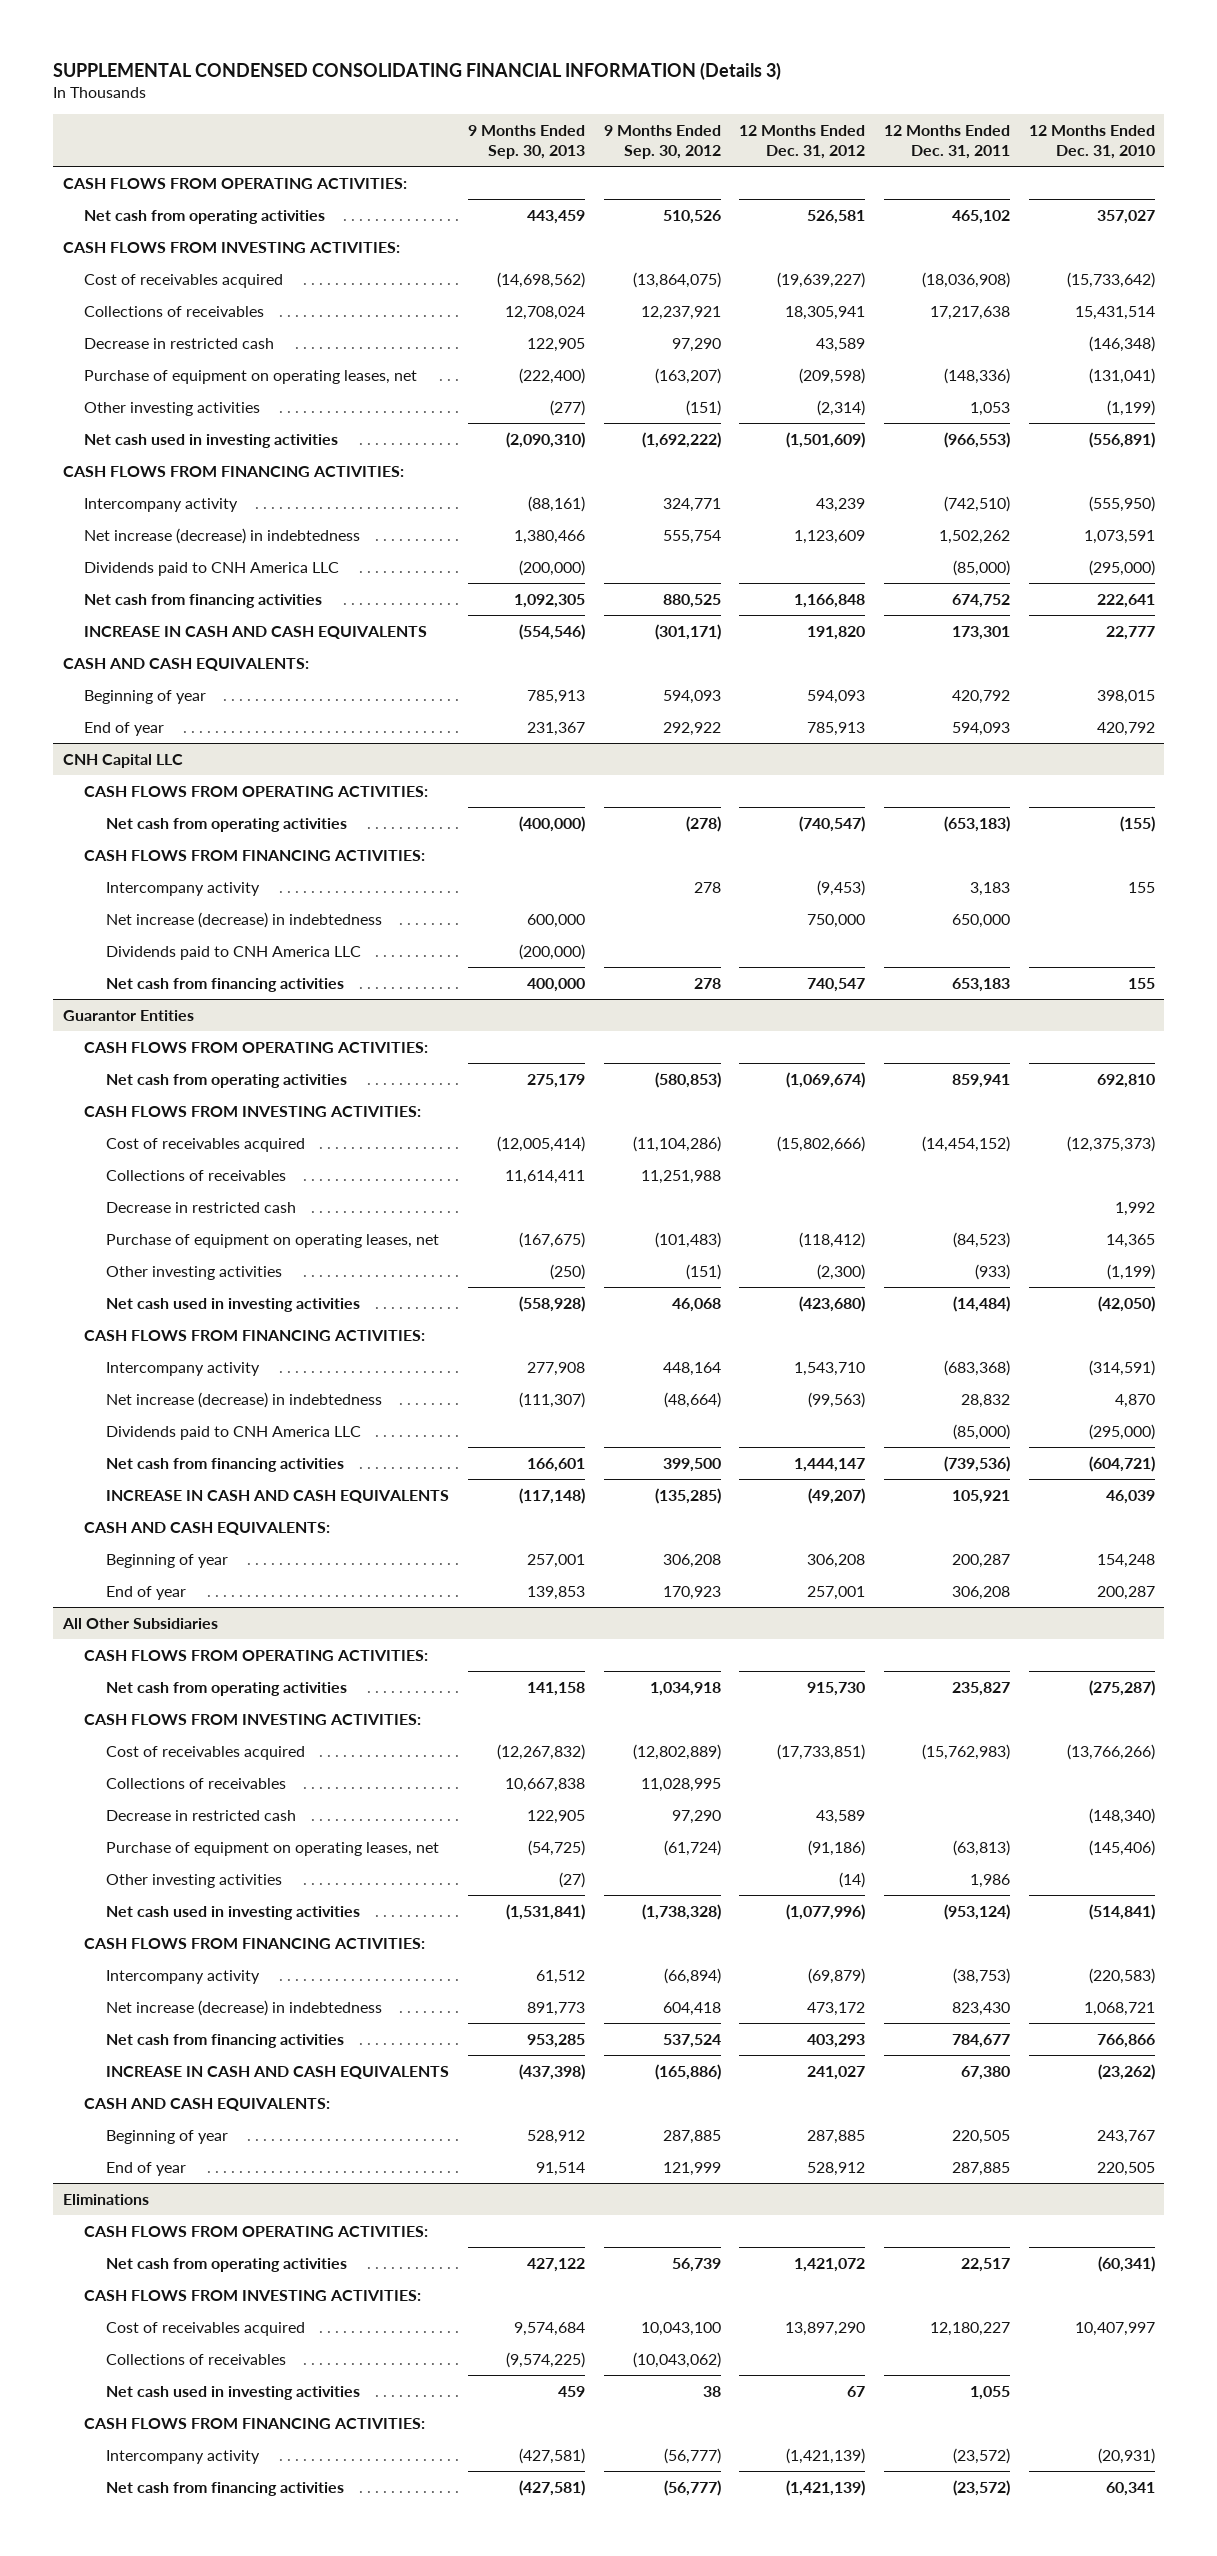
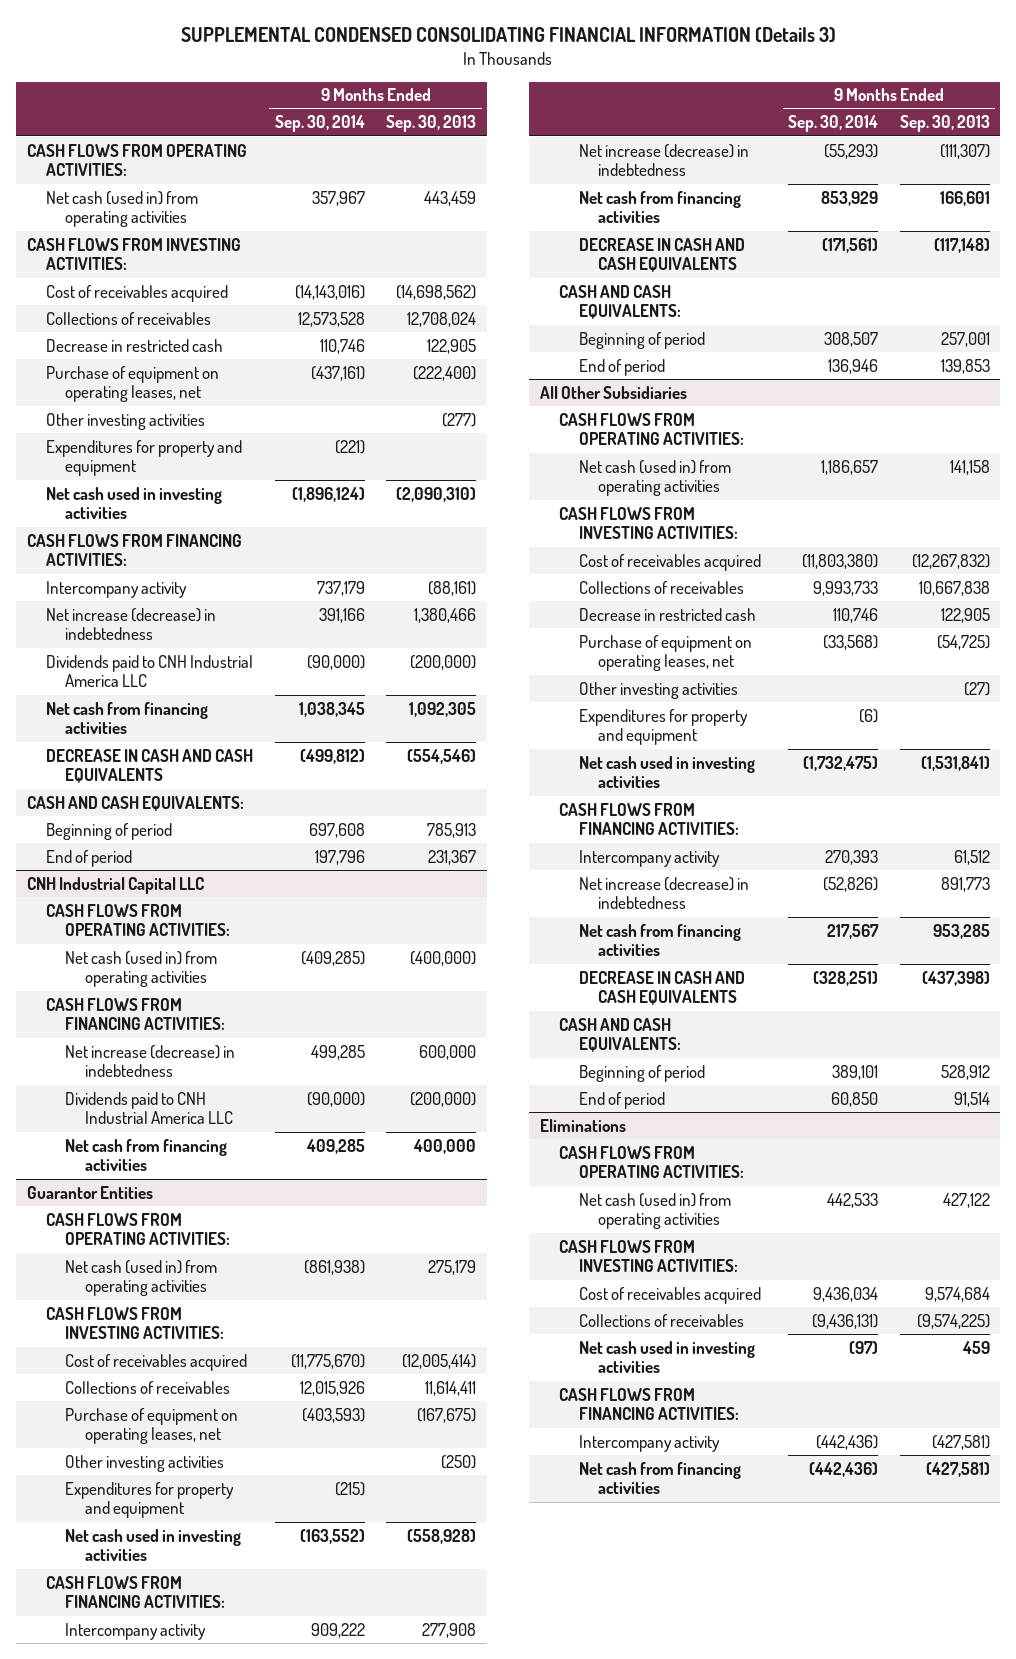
[603,124,721,159] 9 Months Ended Sep. 30, 2012 -> none
[739,124,866,159] 12 Months Ended Dec. 31, 2012 -> none
[883,124,1010,159] 12 Months Ended Dec. 31, 2011 -> none
[1028,124,1155,159] 12 Months Ended Dec. 31, 2010 -> none
none -> [274,115,365,133] Sep. 30, 2014
[84,209,326,224] Net cash from operating activities -> [46,190,199,228] Net cash (used in) from operating activities
none -> [46,439,243,477] Expenditures for property and equipment
[84,561,340,576] Dividends paid to CNH America LLC -> [46,654,254,688] Dividends paid to CNH Industrial America LLC
[84,625,428,639] INCREASE IN CASH AND CASH EQUIVALENTS -> [46,748,254,784] DECREASE IN CASH AND CASH EQUIVALENTS
[84,689,207,704] Beginning of year -> [46,822,173,840] Beginning of period
[84,721,165,736] End of year -> [46,849,133,867] End of period
[62,753,183,768] CNH Capital LLC -> [26,876,204,894] CNH Industrial Capital LLC
[106,817,348,832] Net cash from operating activities -> [65,950,218,988] Net cash (used in) from operating activities
[106,881,261,896] Intercompany activity -> none
[106,945,362,960] Dividends paid to CNH America LLC -> [65,1091,233,1125] Dividends paid to CNH Industrial America LLC
[106,1073,348,1088] Net cash from operating activities -> [65,1259,218,1297] Net cash (used in) from operating activities
[106,1201,297,1213] Decrease in restricted cash -> none
none -> [65,1481,235,1519] Expenditures for property and equipment
[106,1425,362,1440] Dividends paid to CNH America LLC -> none
[106,1489,450,1503] INCREASE IN CASH AND CASH EQUIVALENTS -> [578,237,745,273] DECREASE IN CASH AND CASH EQUIVALENTS
[106,1553,229,1568] Beginning of year -> [578,331,705,349] Beginning of period
[106,1585,187,1600] End of year -> [578,358,665,376] End of period
[106,1681,348,1696] Net cash from operating activities -> [578,459,731,497] Net cash (used in) from operating activities
none -> [578,708,748,746] Expenditures for property and equipment
[106,2065,450,2079] INCREASE IN CASH AND CASH EQUIVALENTS -> [578,970,745,1006] DECREASE IN CASH AND CASH EQUIVALENTS
[106,2129,229,2144] Beginning of year -> [578,1064,705,1082] Beginning of period
[106,2161,187,2176] End of year -> [578,1091,665,1109] End of period
[106,2257,348,2272] Net cash from operating activities -> [578,1192,731,1230] Net cash (used in) from operating activities

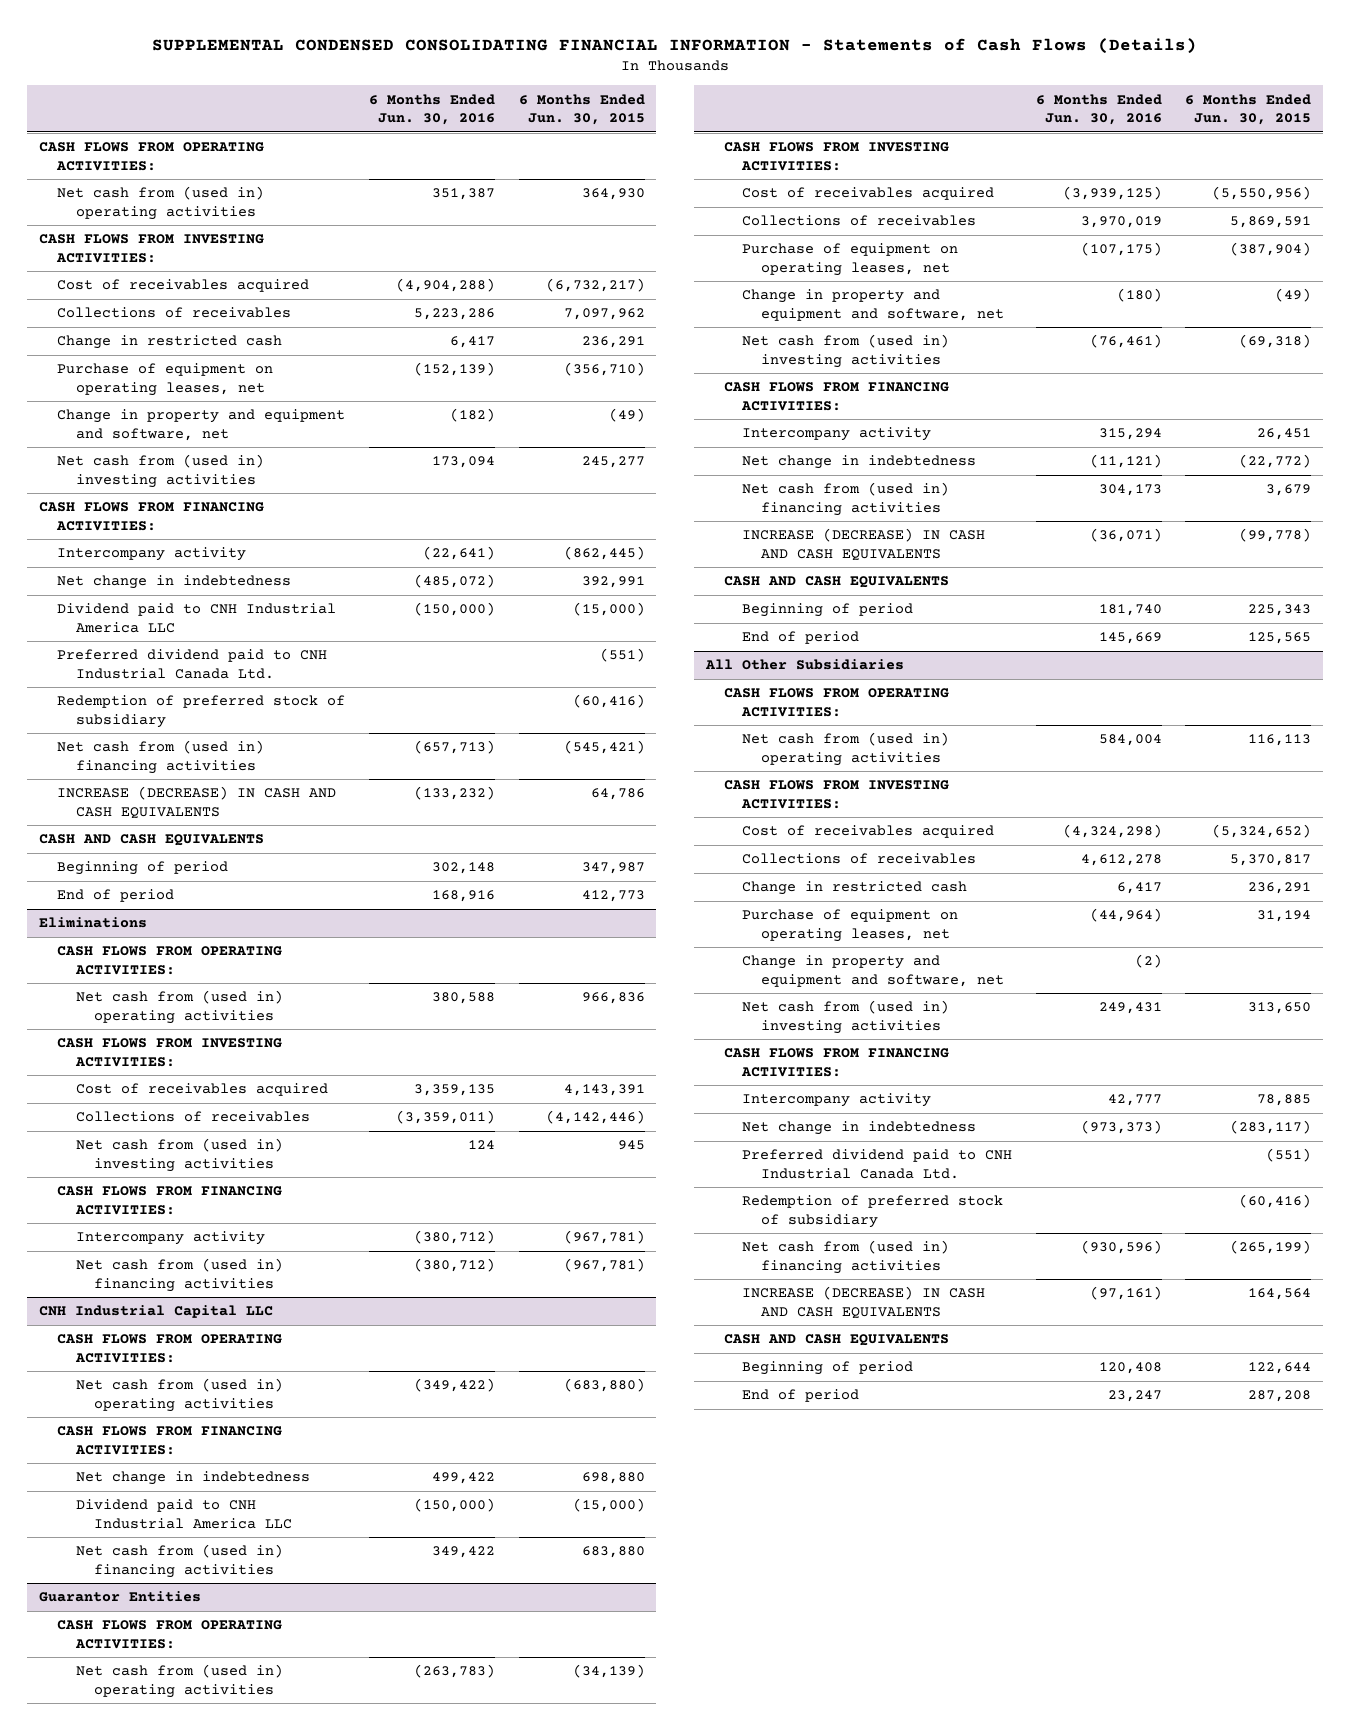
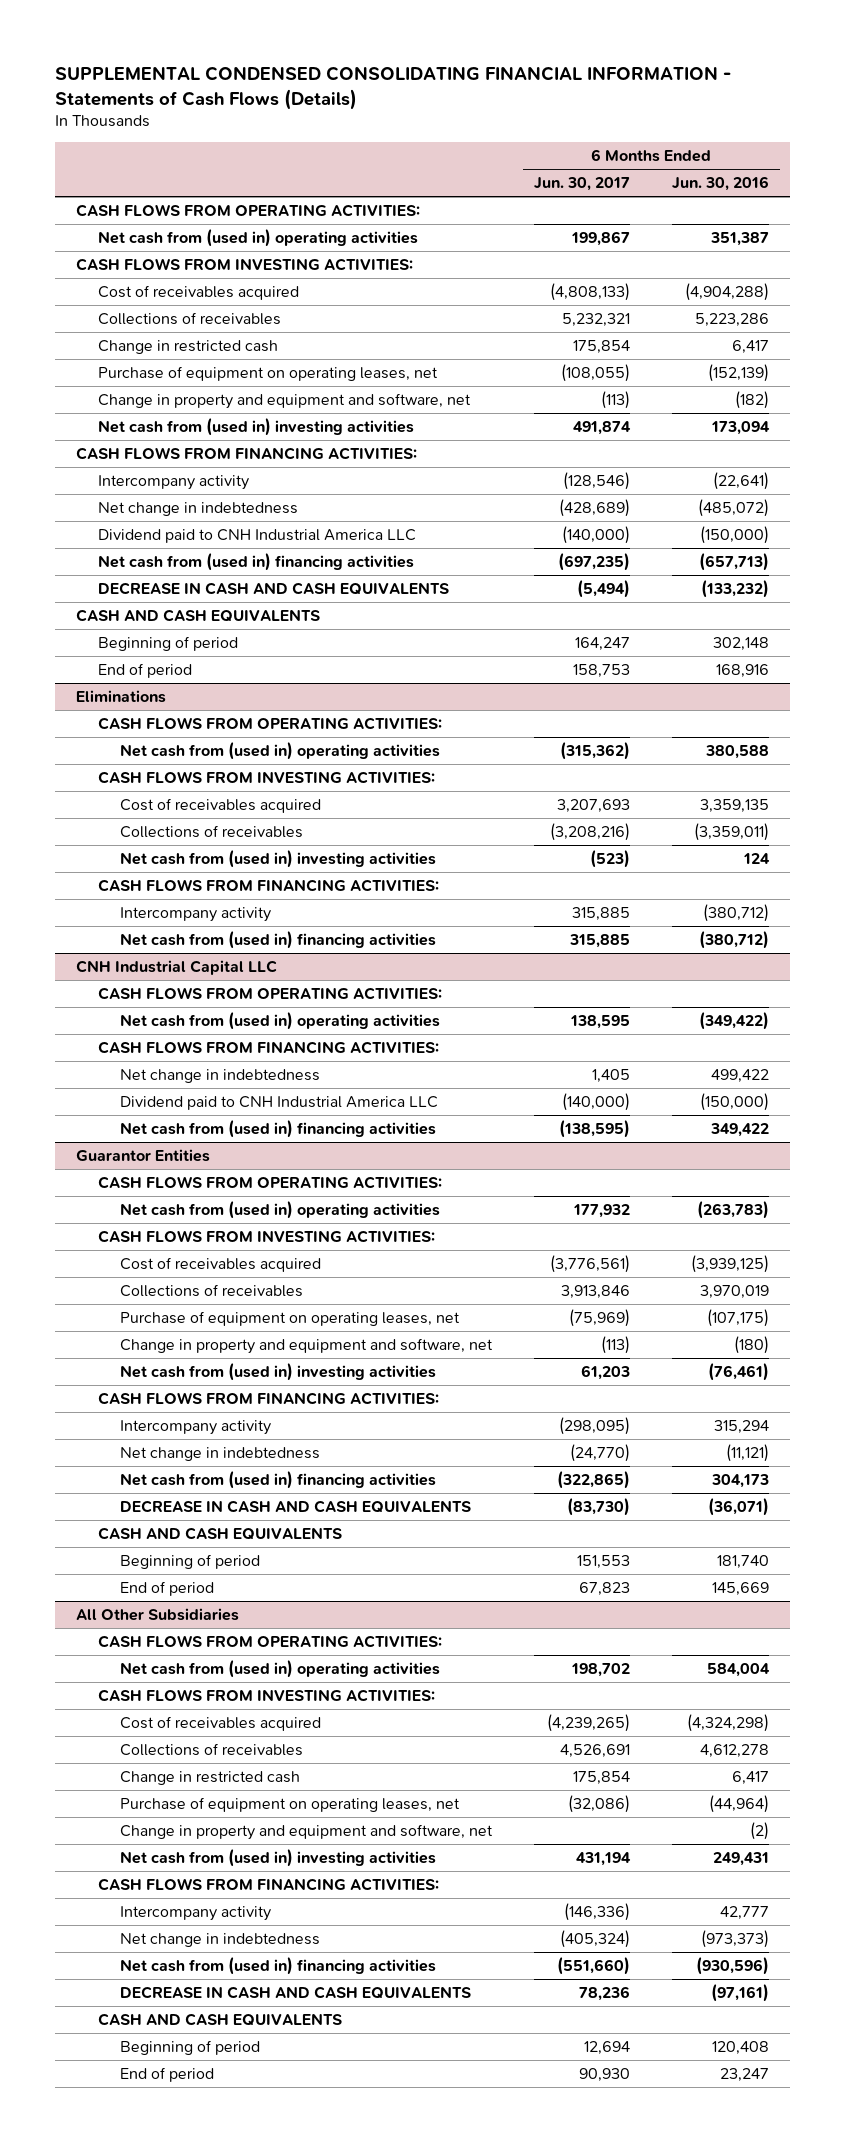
[518,93,645,126] 6 Months Ended Jun. 30, 2015 -> none
none -> [533,177,630,192] Jun. 30, 2017
[57,649,328,679] Preferred dividend paid to CNH Industrial Canada Ltd. -> none
[57,695,346,728] Redemption of preferred stock of subsidiary -> none
[57,786,337,819] INCREASE (DECREASE) IN CASH AND CASH EQUIVALENTS -> [97,581,449,595] DECREASE IN CASH AND CASH EQUIVALENTS
[742,528,986,561] INCREASE (DECREASE) IN CASH AND CASH EQUIVALENTS -> [119,1499,471,1513] DECREASE IN CASH AND CASH EQUIVALENTS
[742,1149,1013,1179] Preferred dividend paid to CNH Industrial Canada Ltd. -> none
[742,1195,1004,1228] Redemption of preferred stock of subsidiary -> none
[742,1286,986,1319] INCREASE (DECREASE) IN CASH AND CASH EQUIVALENTS -> [119,1985,471,1999] DECREASE IN CASH AND CASH EQUIVALENTS

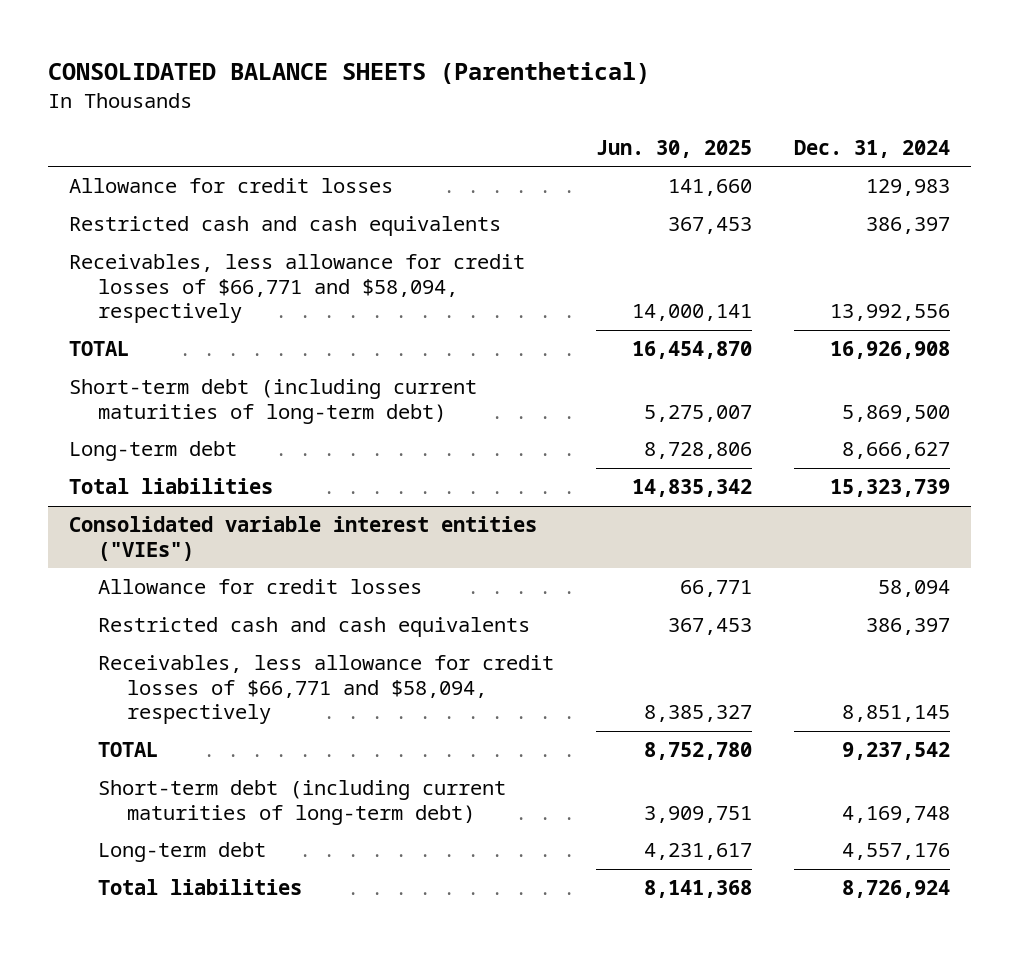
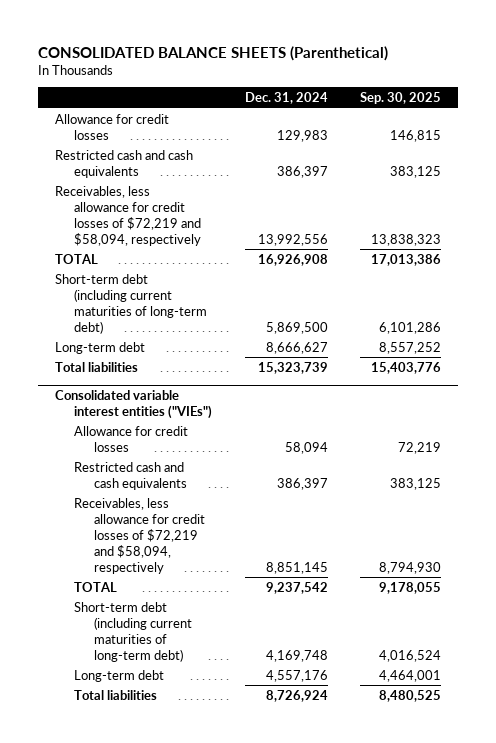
[595,139,752,158] Jun. 30, 2025 -> none
none -> [360,92,442,105] Sep. 30, 2025
[69,254,526,324] Receivables, less allowance for credit losses of $66,771 and $58,094, respectively -> [54,185,202,246] Receivables, less allowance for credit losses of $72,219 and $58,094, respectively
[98,655,555,725] Receivables, less allowance for credit losses of $66,771 and $58,094, respectively -> [74,497,206,574] Receivables, less allowance for credit losses of $72,219 and $58,094, respectively

